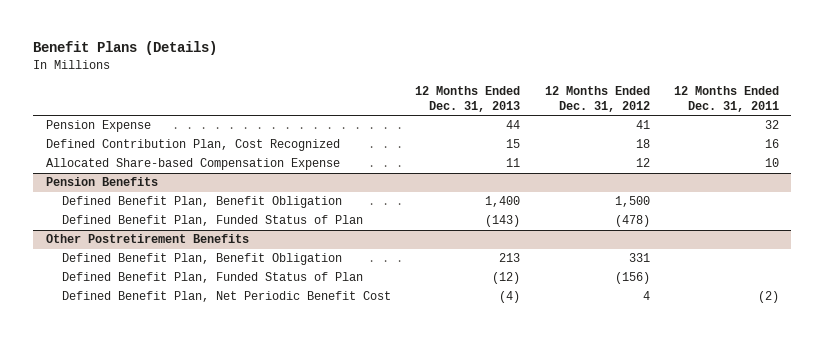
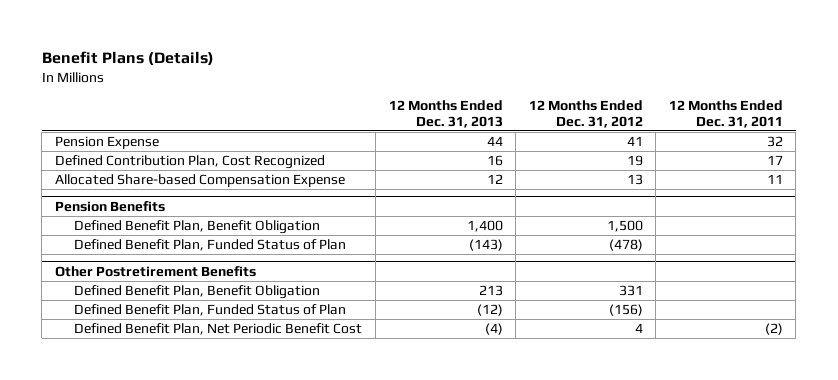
[506,139,521,149] 15 -> [486,155,503,167] 16
[635,139,650,149] 18 -> [626,155,643,167] 19
[764,139,779,149] 16 -> [766,155,783,166] 17
[506,158,521,168] 11 -> [486,174,503,185] 12
[635,158,650,168] 12 -> [626,174,643,186] 13
[764,158,779,168] 10 -> [766,174,783,185] 11

